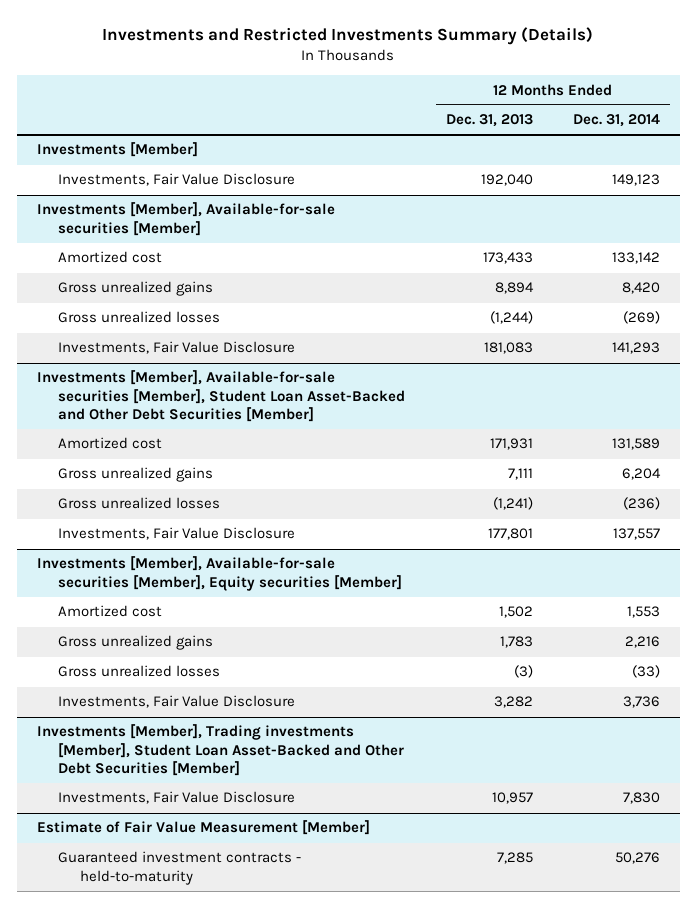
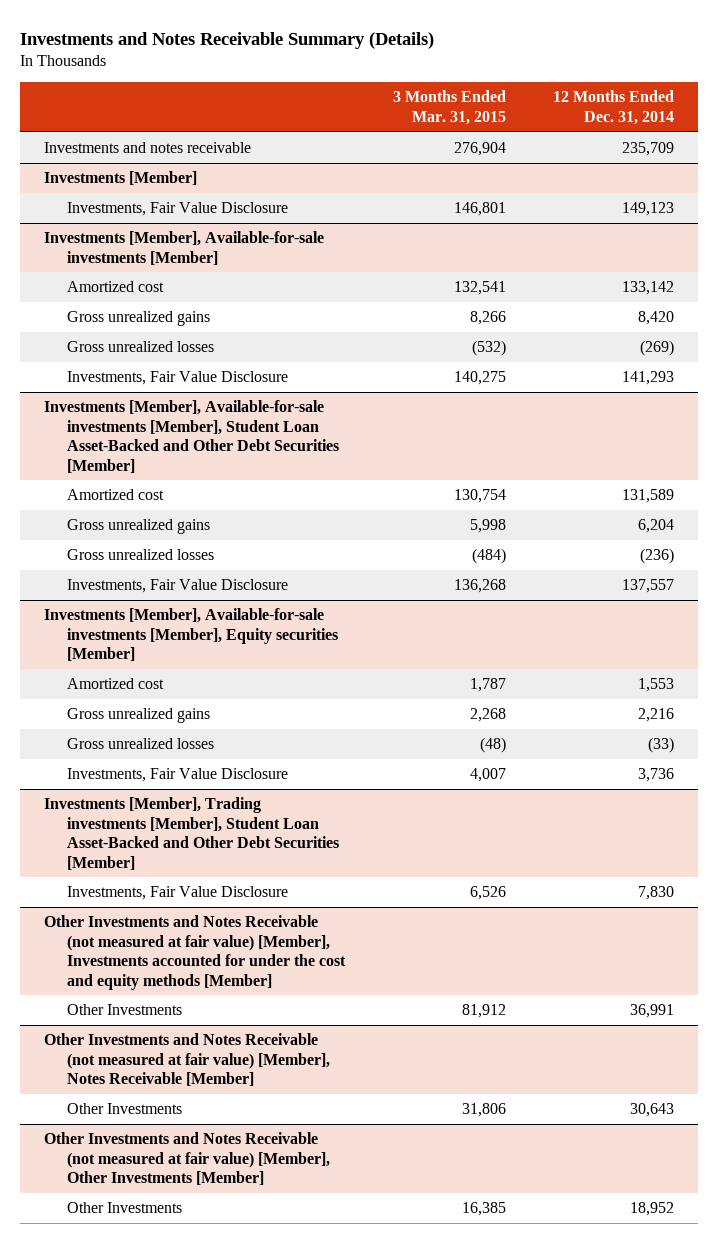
[102,26,594,45] Investments and Restricted Investments Summary (Details) -> [20,31,435,49] Investments and Notes Receivable Summary (Details)
[445,114,533,128] Dec. 31, 2013 -> none
none -> [392,90,506,126] 3 Months Ended Mar. 31, 2015
none -> [43,141,251,153] Investments and notes receivable
[36,202,335,236] Investments [Member], Available-for-sale securities [Member] -> [43,230,324,265] Investments [Member], Available-for-sale investments [Member]
[36,370,406,422] Investments [Member], Available-for-sale securities [Member], Student Loan Asset-Backed and Other Debt Securities [Member] -> [43,399,340,473] Investments [Member], Available-for-sale investments [Member], Student Loan Asset-Backed and Other Debt Securities [Member]
[36,556,403,591] Investments [Member], Available-for-sale securities [Member], Equity securities [Member] -> [43,607,339,662] Investments [Member], Available-for-sale investments [Member], Equity securities [Member]
[36,820,370,836] Estimate of Fair Value Measurement [Member] -> none
[58,851,302,885] Guaranteed investment contracts - held-to-maturity -> none
none -> [43,914,347,990] Other Investments and Notes Receivable (not measured at fair value) [Member], Investments accounted for under the cost and equity methods [Member]
none -> [67,1003,183,1015] Other Investments
none -> [43,1032,331,1087] Other Investments and Notes Receivable (not measured at fair value) [Member], Notes Receivable [Member]
none -> [67,1102,183,1114] Other Investments
none -> [43,1131,331,1186] Other Investments and Notes Receivable (not measured at fair value) [Member], Other Investments [Member]
none -> [67,1201,183,1213] Other Investments

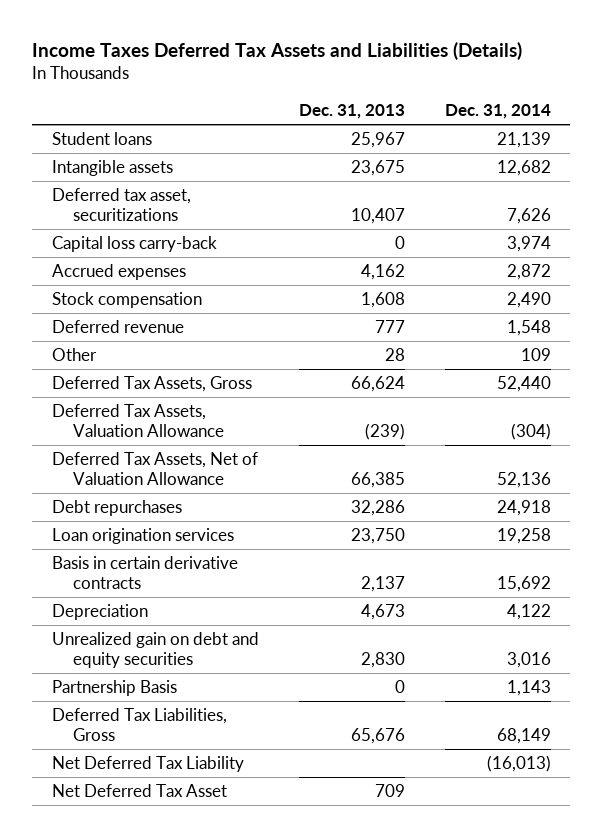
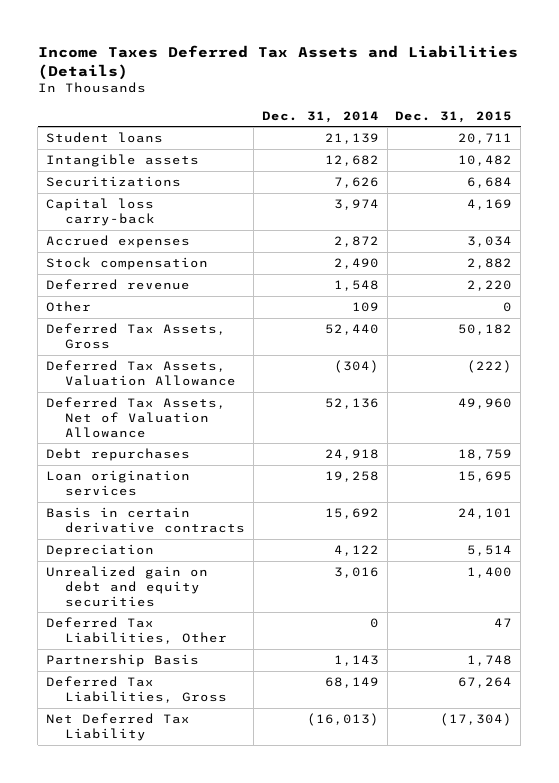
[298,103,405,119] Dec. 31, 2013 -> none
none -> [395,110,513,123] Dec. 31, 2015
[51,188,191,222] Deferred tax asset, securitizations -> [46,176,182,188] Securitizations
none -> [46,617,227,644] Deferred Tax Liabilities, Other
[51,784,227,798] Net Deferred Tax Asset -> none

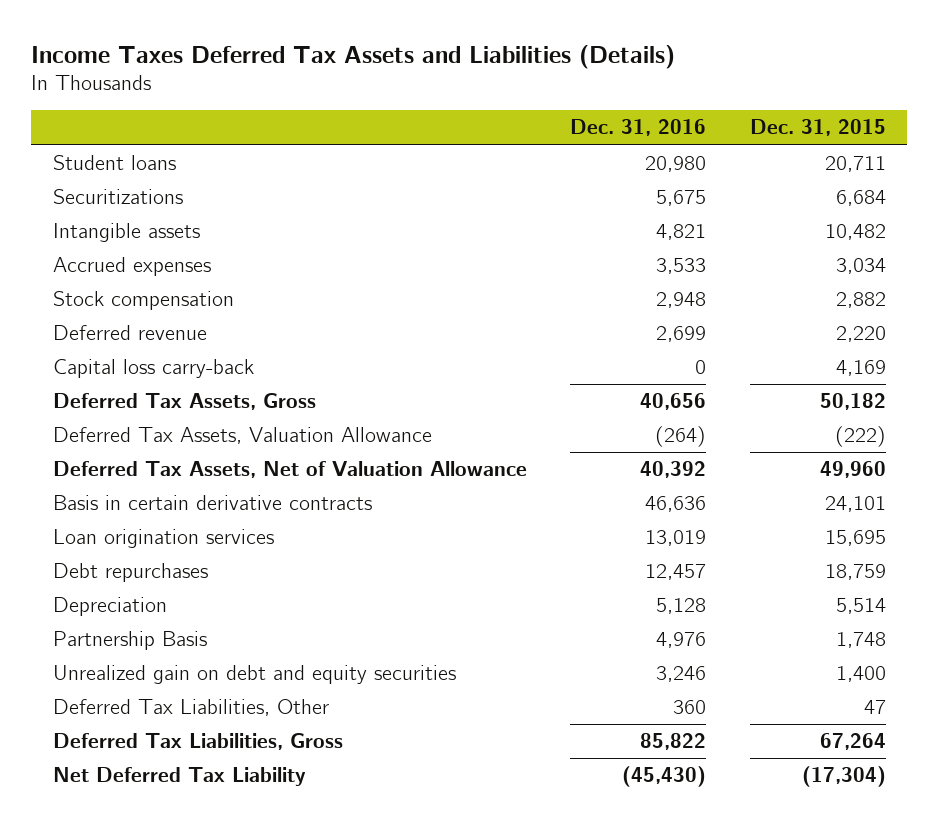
[261,110,379,123] Dec. 31, 2014 -> none
none -> [570,119,707,137] Dec. 31, 2016
[46,154,200,168] Intangible assets -> [52,223,200,243] Intangible assets
[46,301,92,313] Other -> none
[46,198,155,226] Capital loss carry-back -> [52,359,254,379] Capital loss carry-back
[46,470,191,496] Loan origination services -> [52,529,274,549] Loan origination services
[46,448,191,462] Debt repurchases -> [52,563,208,583] Debt repurchases
[46,654,200,668] Partnership Basis -> [52,631,207,651] Partnership Basis

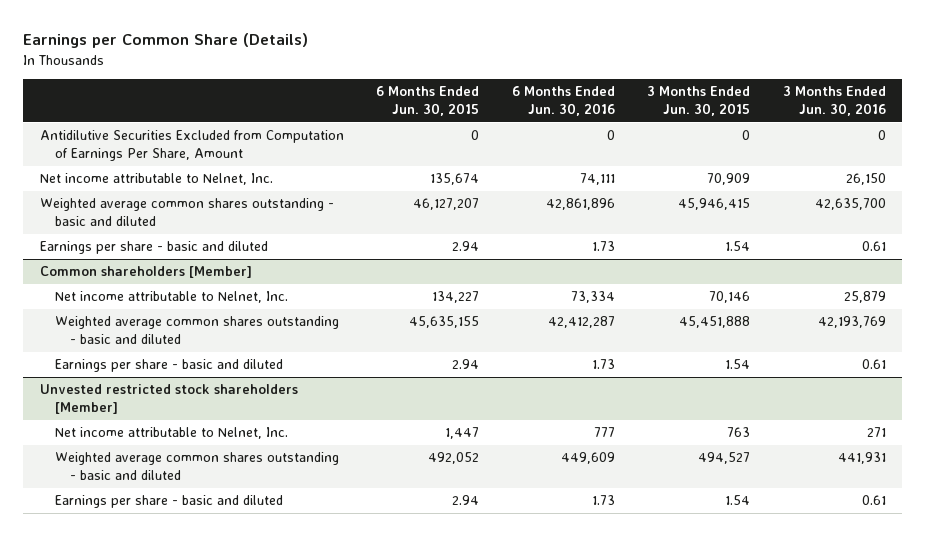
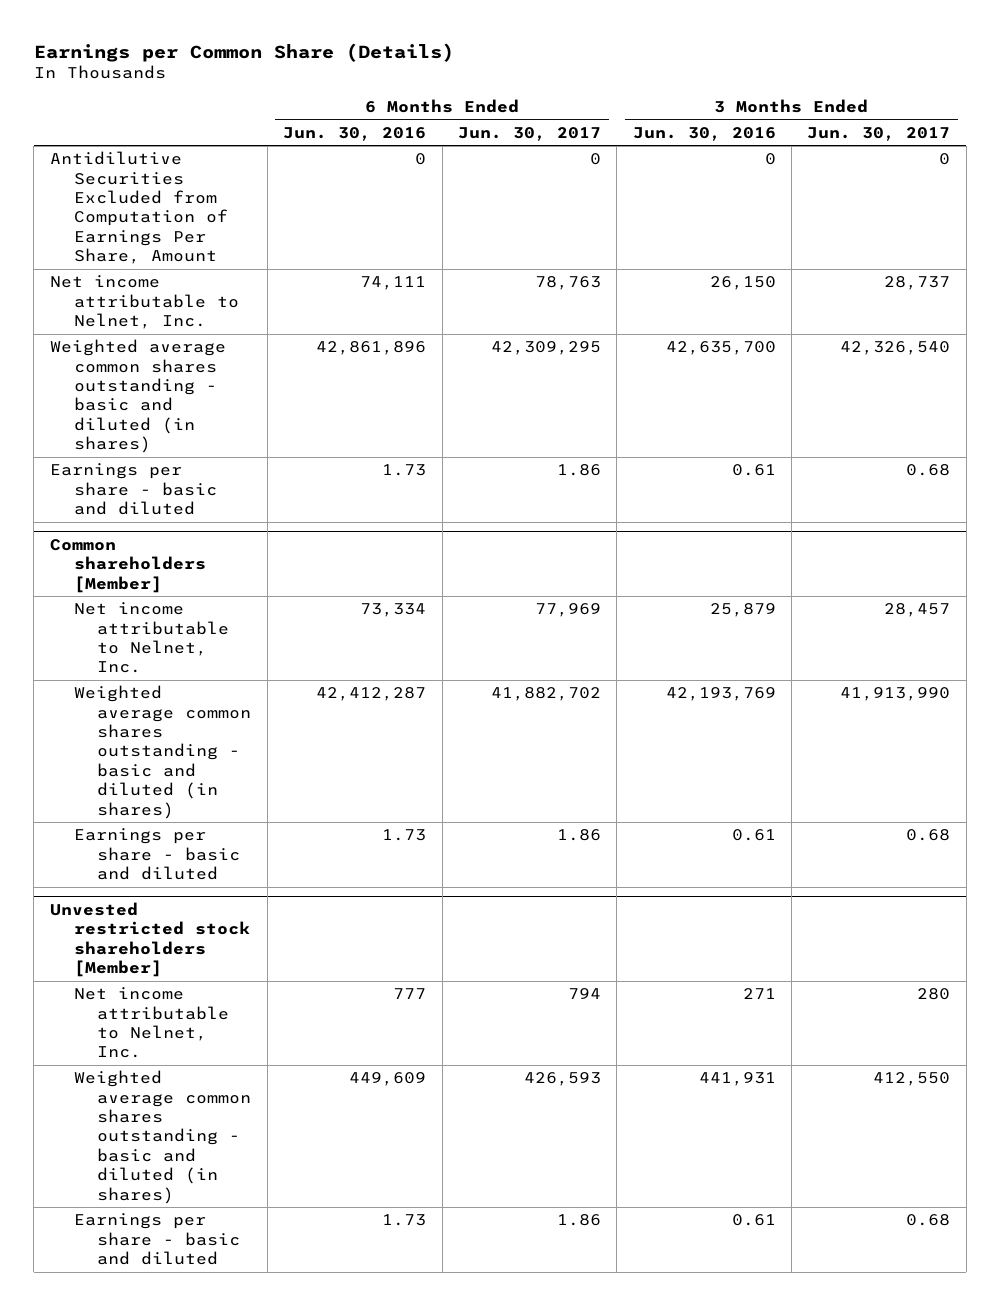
[376,86,480,116] 6 Months Ended Jun. 30, 2015 -> none
[647,86,751,116] 3 Months Ended Jun. 30, 2015 -> none
none -> [457,126,601,141] Jun. 30, 2017
none -> [807,126,951,141] Jun. 30, 2017
[39,198,334,227] Weighted average common shares outstanding - basic and diluted -> [49,339,226,454] Weighted average common shares outstanding - basic and diluted (in shares)
[54,316,339,345] Weighted average common shares outstanding - basic and diluted -> [73,685,252,819] Weighted average common shares outstanding - basic and diluted (in shares)
[54,452,339,481] Weighted average common shares outstanding - basic and diluted -> [73,1070,252,1204] Weighted average common shares outstanding - basic and diluted (in shares)

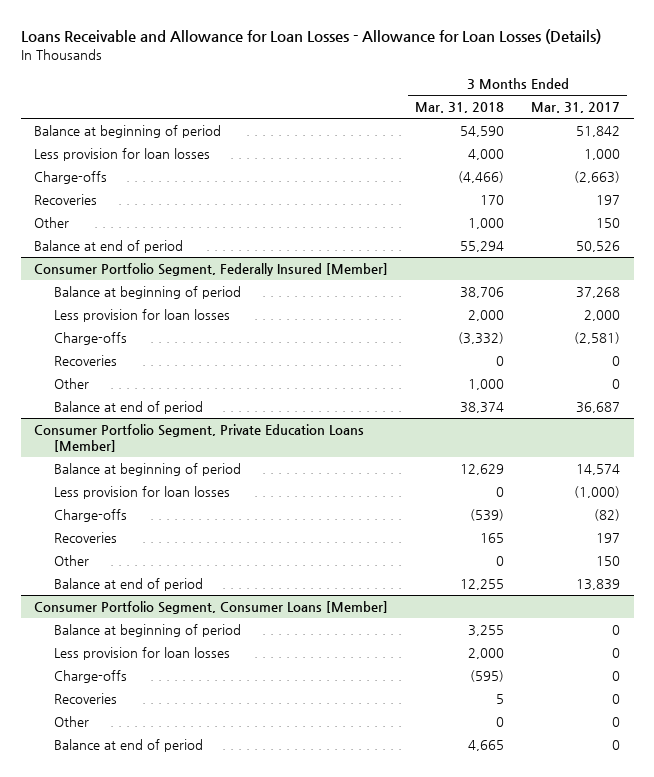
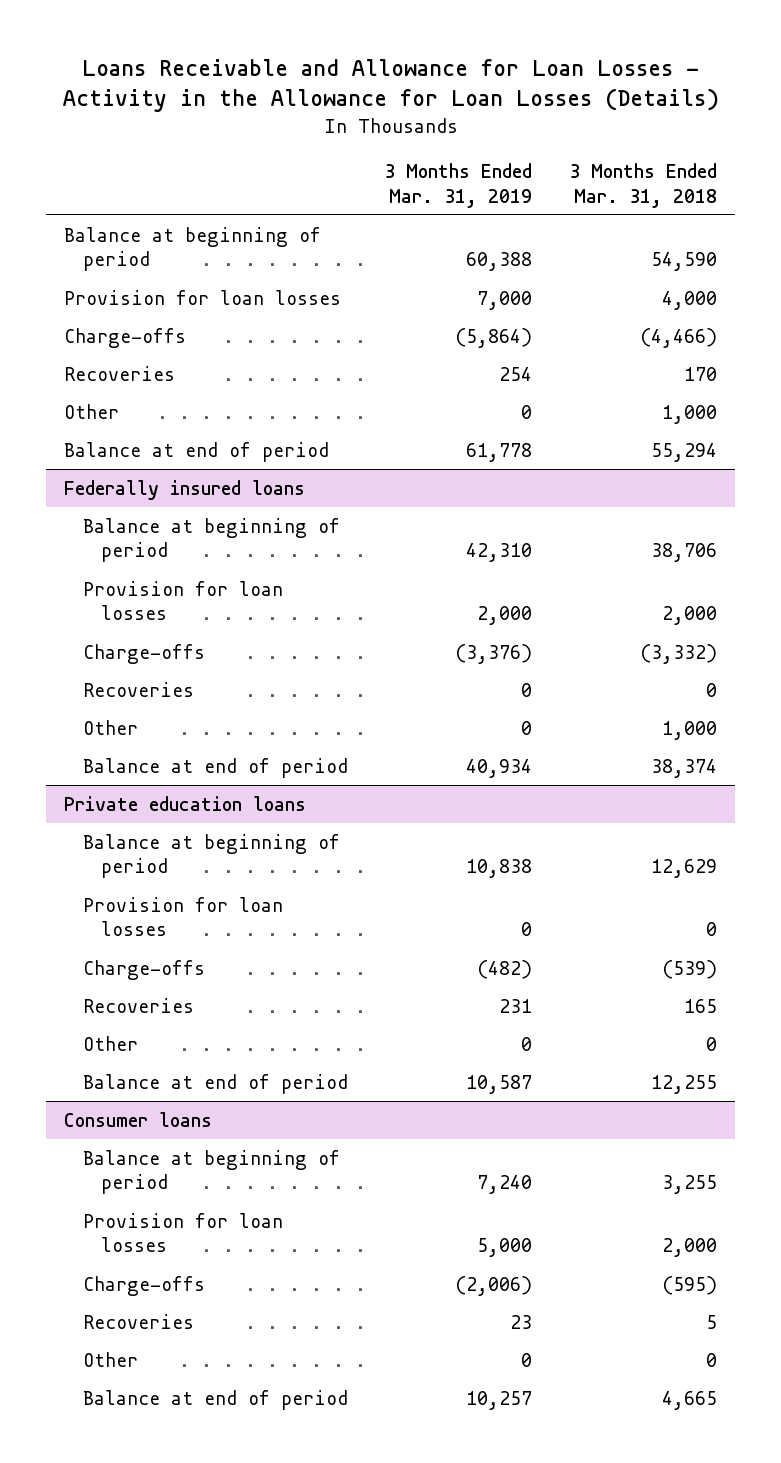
[20,28,601,44] Loans Receivable and Allowance for Loan Losses - Allowance for Loan Losses (Details) -> [62,59,719,113] Loans Receivable and Allowance for Loan Losses - Activity in the Allowance for Loan Losses (Details)
[531,102,621,114] Mar. 31, 2017 -> none
none -> [384,163,533,208] 3 Months Ended Mar. 31, 2019
[34,148,211,162] Less provision for loan losses -> [64,289,342,305] Provision for loan losses
[34,263,389,277] Consumer Portfolio Segment, Federally Insured [Member] -> [64,479,306,500] Federally insured loans
[54,309,231,323] Less provision for loan losses -> [82,580,283,621] Provision for loan losses
[34,424,365,452] Consumer Portfolio Segment, Private Education Loans [Member] -> [64,795,307,811] Private education loans
[54,486,231,500] Less provision for loan losses -> [82,896,283,937] Provision for loan losses
[34,601,389,615] Consumer Portfolio Segment, Consumer Loans [Member] -> [64,1111,213,1127] Consumer loans
[54,647,231,661] Less provision for loan losses -> [82,1212,283,1253] Provision for loan losses

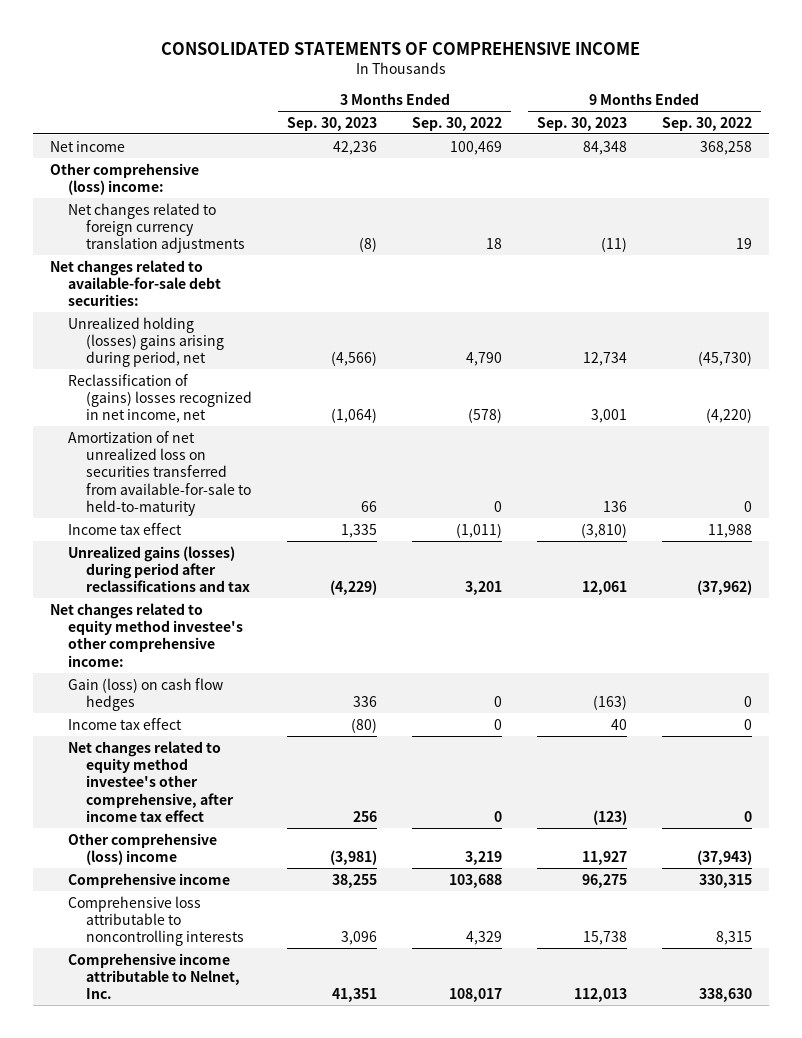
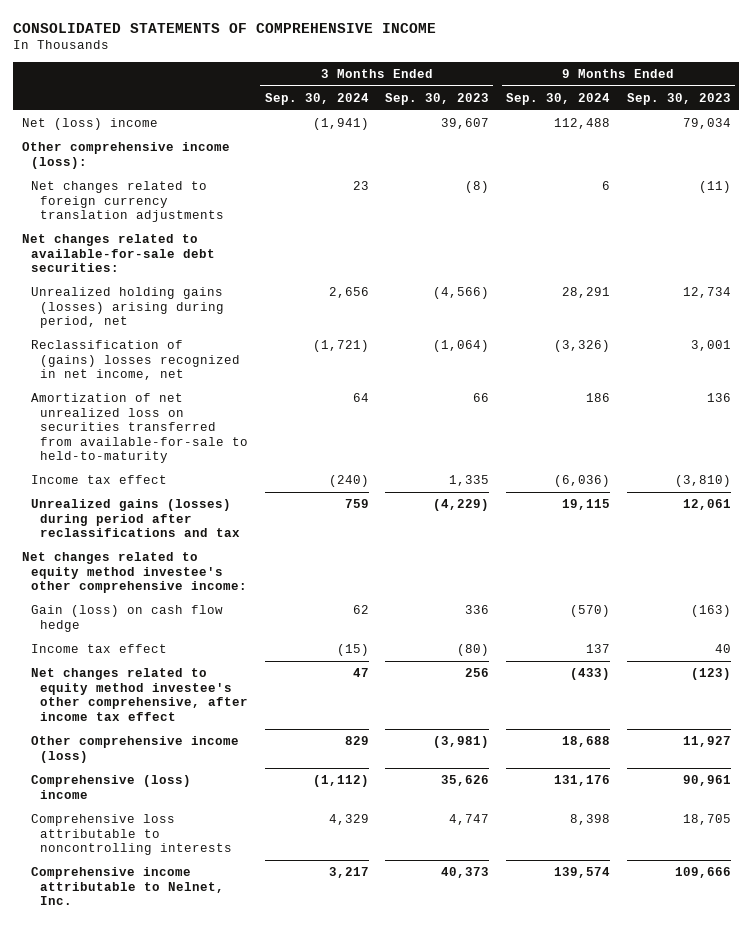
[411,116,502,131] Sep. 30, 2022 -> none
[661,116,752,131] Sep. 30, 2022 -> none
none -> [264,93,369,106] Sep. 30, 2024
none -> [505,93,610,106] Sep. 30, 2024
[50,140,126,152] Net income -> [21,118,158,131] Net (loss) income
[333,140,378,155] 42,236 -> [441,118,490,130] 39,607
[582,140,627,155] 84,348 -> [682,118,731,130] 79,034
[50,162,200,195] Other comprehensive (loss) income: -> [21,142,230,169] Other comprehensive income (loss):
[68,316,225,368] Unrealized holding (losses) gains arising during period, net -> [30,287,224,329] Unrealized holding gains (losses) arising during period, net
[68,677,224,711] Gain (loss) on cash flow hedges -> [30,605,223,632] Gain (loss) on cash flow hedge
[68,832,218,865] Other comprehensive (loss) income -> [30,736,239,763] Other comprehensive income (loss)
[68,872,231,888] Comprehensive income -> [30,775,191,799] Comprehensive (loss) income
[332,873,378,888] 38,255 -> [441,775,490,787] 35,626
[581,873,627,888] 96,275 -> [682,775,731,787] 90,961
[341,931,378,946] 3,096 -> [449,814,490,826] 4,747
[582,931,627,946] 15,738 -> [682,814,731,826] 18,705
[332,988,378,1003] 41,351 -> [441,867,490,879] 40,373
[573,988,627,1003] 112,013 -> [674,867,731,879] 109,666

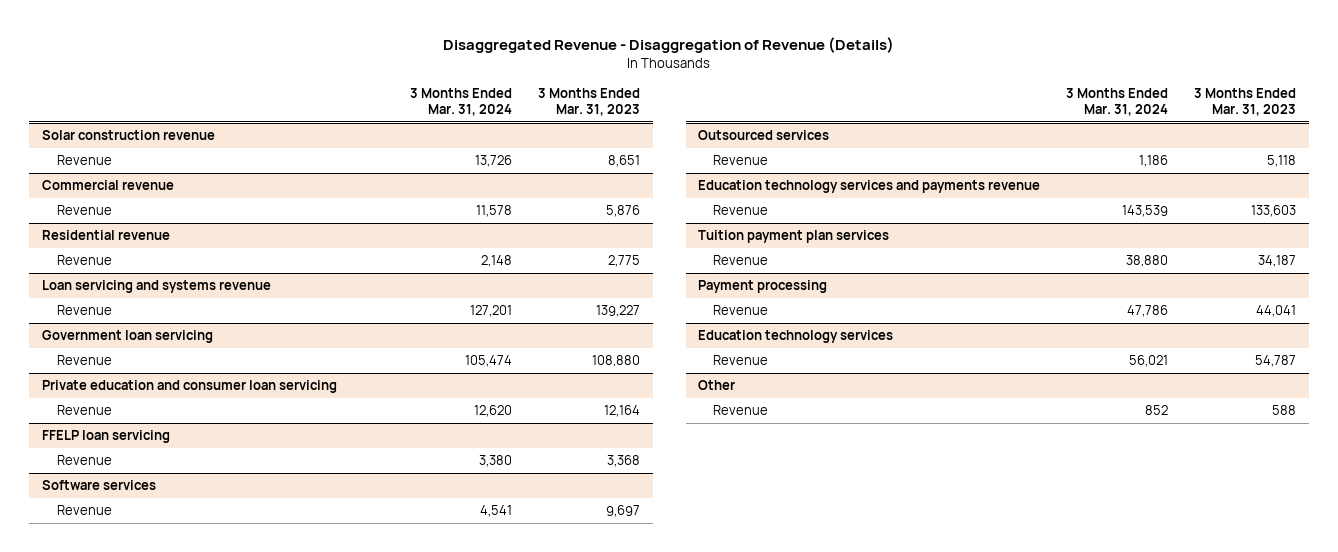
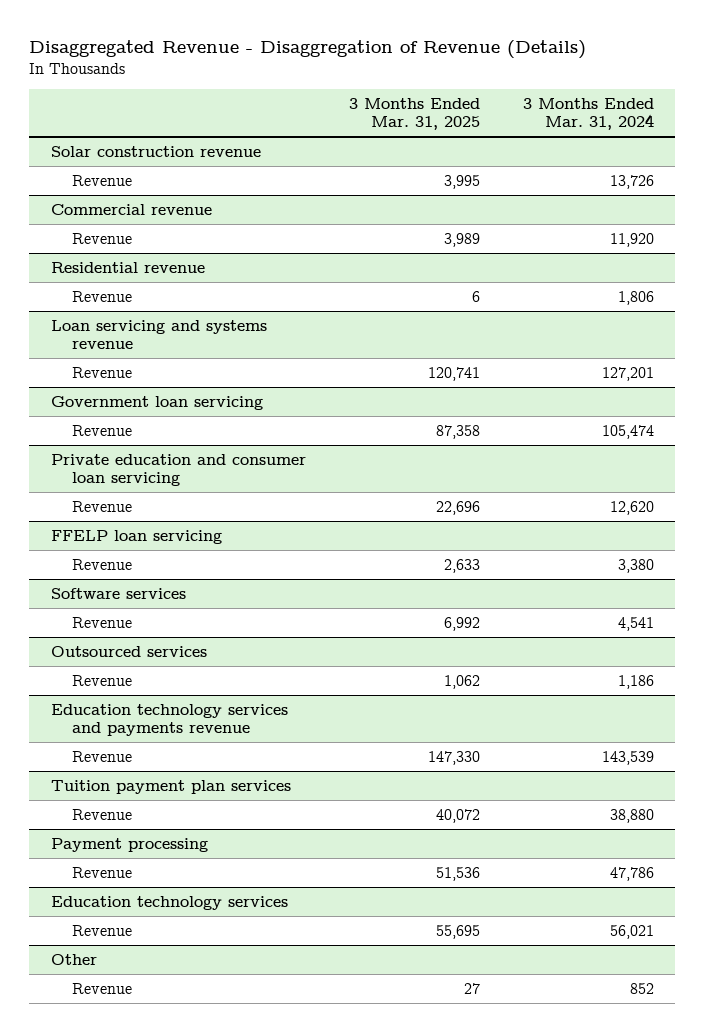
[537,88,640,116] 3 Months Ended Mar. 31, 2023 -> none
none -> [348,98,480,131] 3 Months Ended Mar. 31, 2025
[475,205,512,218] 11,578 -> [609,232,654,247] 11,920
[480,255,512,268] 2,148 -> [617,290,654,305] 1,806

